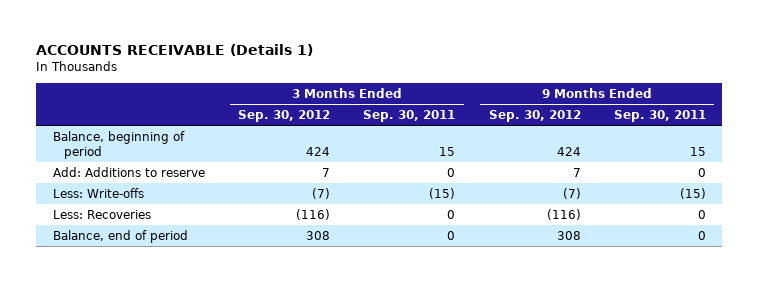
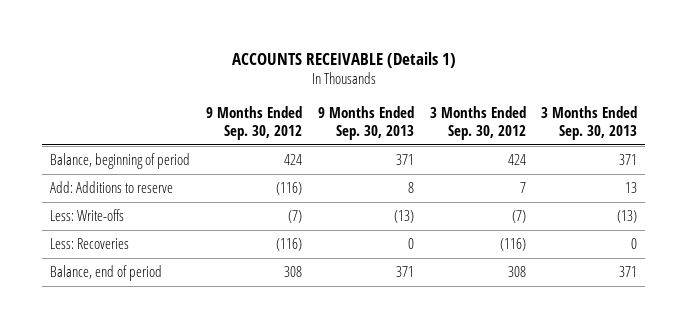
[363,110,456,123] Sep. 30, 2011 -> none
[613,110,706,123] Sep. 30, 2011 -> none
none -> [317,106,414,140] 9 Months Ended Sep. 30, 2013
none -> [541,106,638,140] 3 Months Ended Sep. 30, 2013
[572,167,581,177] 7 -> [275,182,302,196] (116)

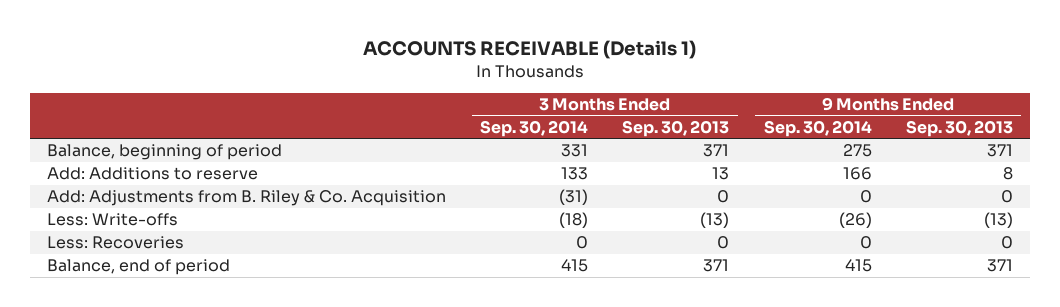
[205,106,302,140] 9 Months Ended Sep. 30, 2012 -> none
[429,106,526,140] 3 Months Ended Sep. 30, 2012 -> none
none -> [480,119,589,137] Sep. 30, 2014
none -> [763,119,872,137] Sep. 30, 2014
none -> [47,190,447,207] Add: Adjustments from B. Riley & Co. Acquisition

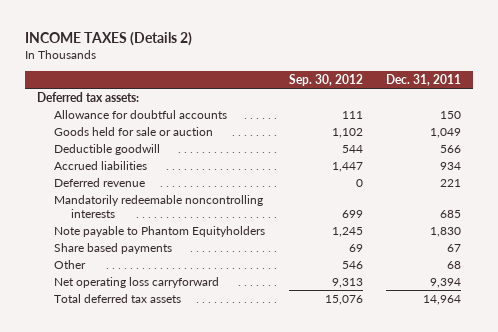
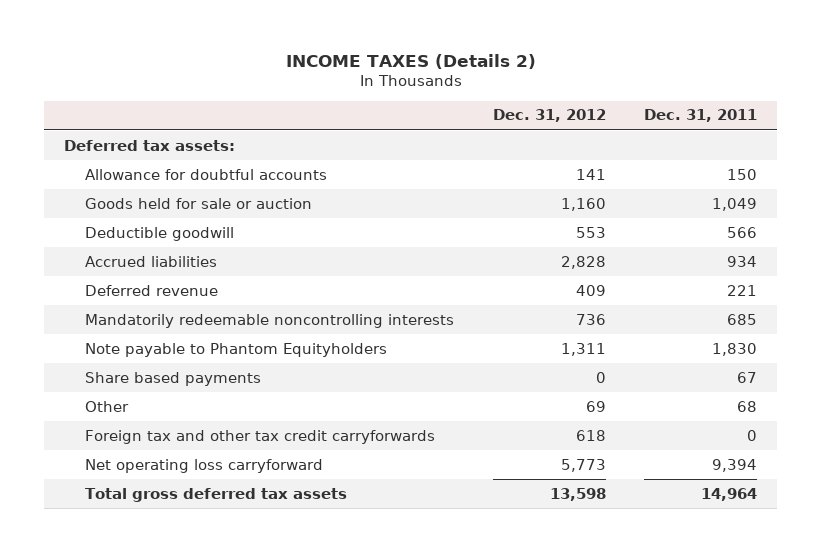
[288,74,363,87] Sep. 30, 2012 -> none
none -> [492,109,606,123] Dec. 31, 2012
none -> [84,429,435,444] Foreign tax and other tax credit carryforwards
[53,293,181,303] Total deferred tax assets -> [84,487,347,502] Total gross deferred tax assets

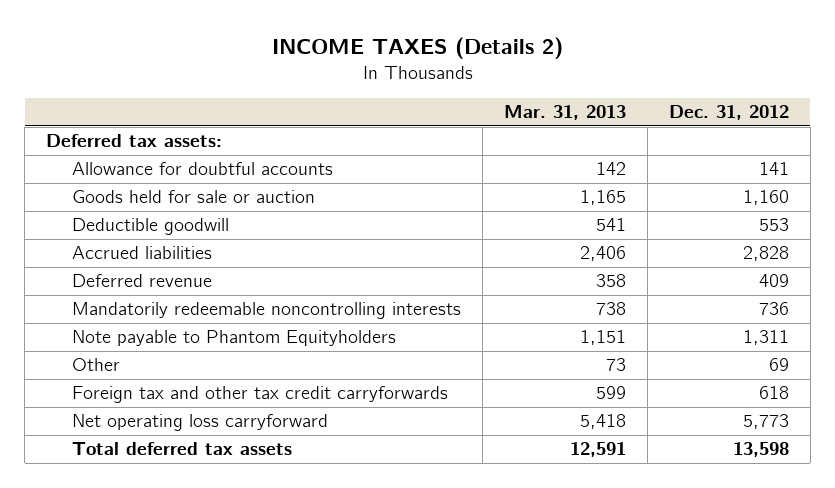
[644,109,758,123] Dec. 31, 2011 -> none
none -> [503,105,626,121] Mar. 31, 2013
[84,371,261,386] Share based payments -> none
[84,487,347,502] Total gross deferred tax assets -> [71,442,292,456] Total deferred tax assets

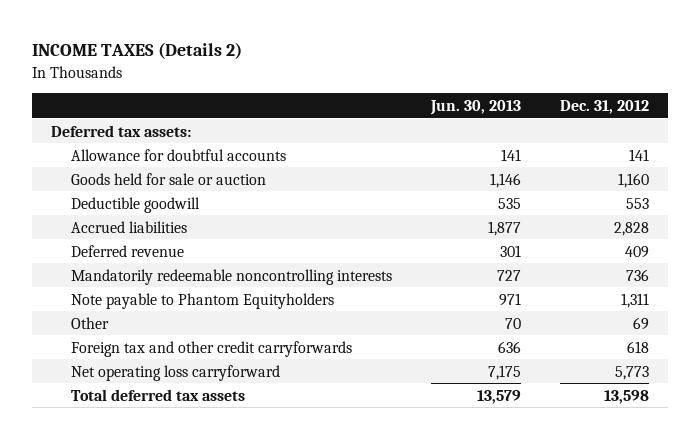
[503,105,626,121] Mar. 31, 2013 -> none
none -> [429,99,521,115] Jun. 30, 2013
[71,386,448,404] Foreign tax and other tax credit carryforwards -> [70,340,352,357] Foreign tax and other credit carryforwards

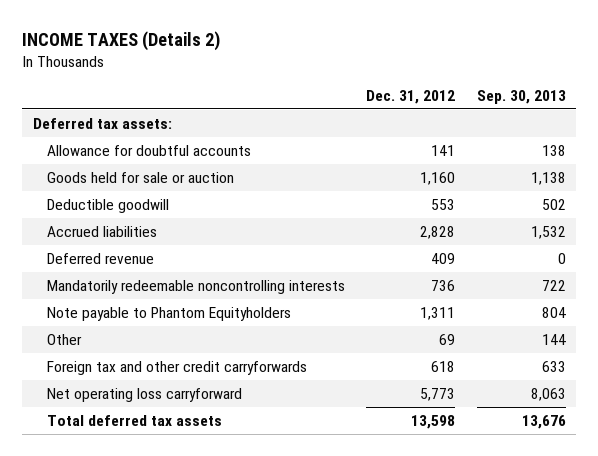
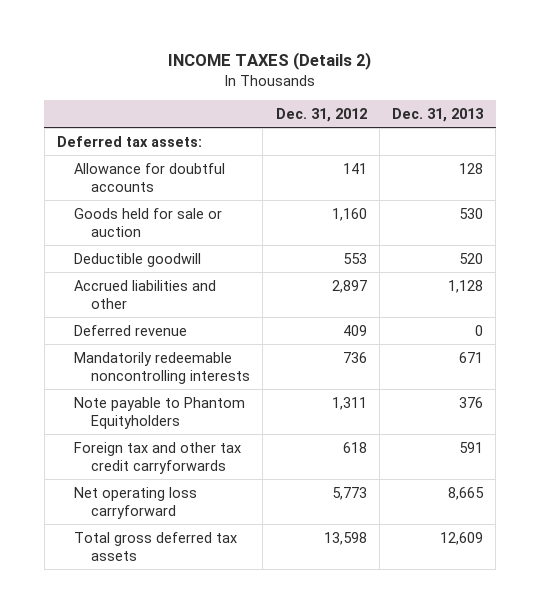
[476,90,566,105] Sep. 30, 2013 -> none
none -> [392,107,485,122] Dec. 31, 2013
[47,225,158,237] Accrued liabilities -> [73,279,216,309] Accrued liabilities and other
[420,225,456,239] 2,828 -> [331,279,367,293] 2,897
[47,333,83,345] Other -> none
[47,360,308,375] Foreign tax and other credit carryforwards -> [73,441,241,474] Foreign tax and other tax credit carryforwards
[47,414,223,426] Total deferred tax assets -> [73,531,237,561] Total gross deferred tax assets

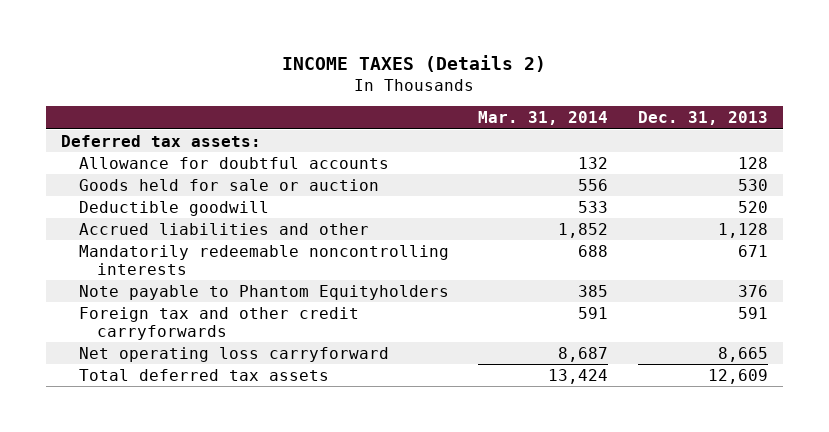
[275,107,367,122] Dec. 31, 2012 -> none
none -> [478,111,609,126] Mar. 31, 2014
[73,324,187,336] Deferred revenue -> none
[73,441,241,474] Foreign tax and other tax credit carryforwards -> [79,306,360,340] Foreign tax and other credit carryforwards
[73,531,237,561] Total gross deferred tax assets -> [79,368,330,381] Total deferred tax assets

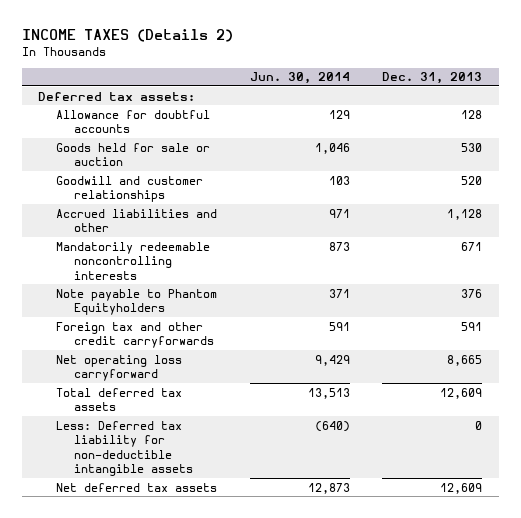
[478,111,609,126] Mar. 31, 2014 -> none
none -> [249,72,350,85] Jun. 30, 2014
[79,200,270,216] Deductible goodwill -> [55,175,203,203] Goodwill and customer relationships
none -> [55,420,193,477] Less: Deferred tax liability for non-deductible intangible assets
none -> [55,482,217,492] Net deferred tax assets

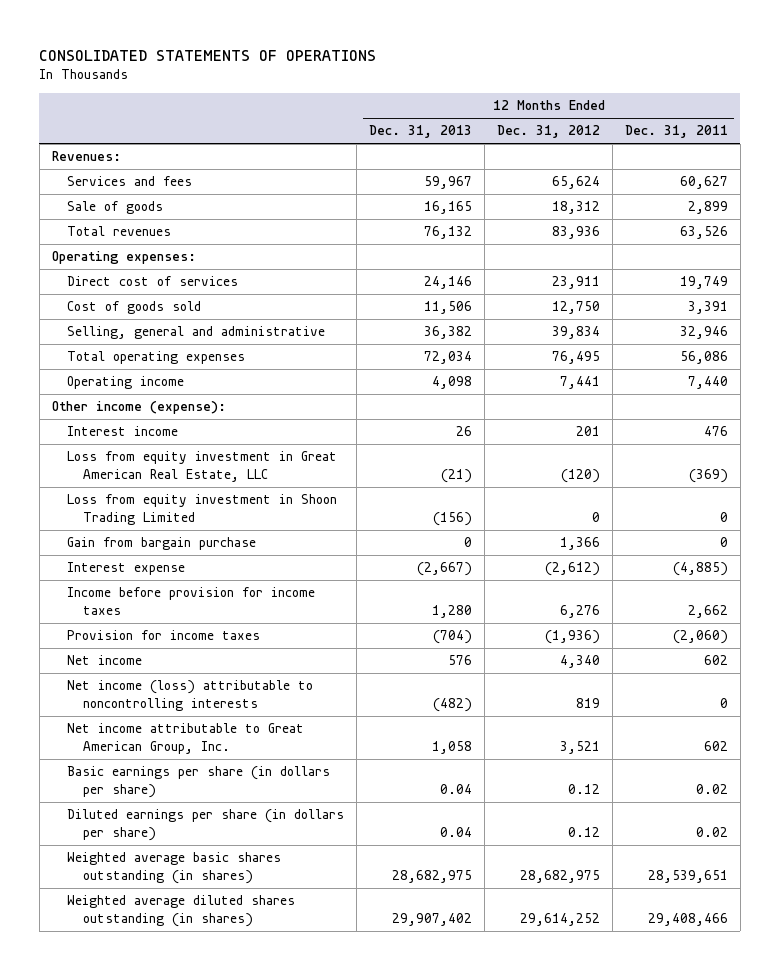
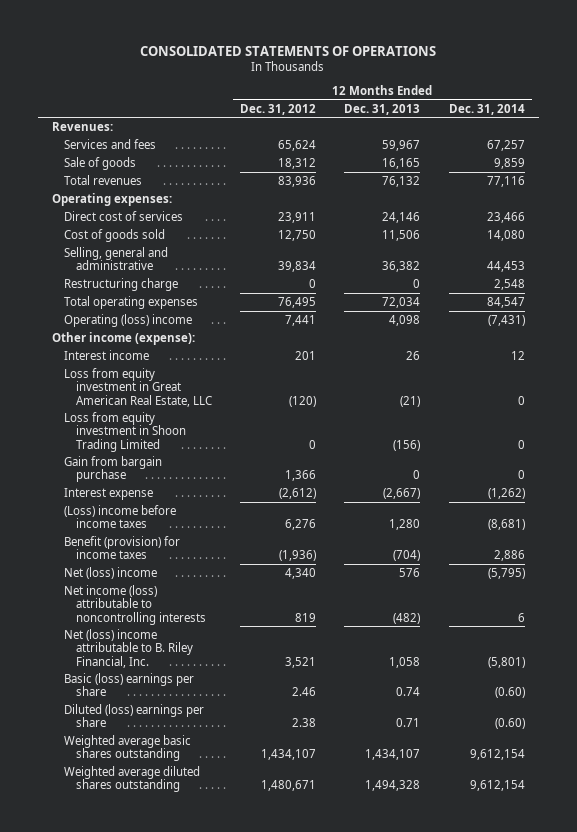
[624,125,728,139] Dec. 31, 2011 -> none
none -> [448,103,525,115] Dec. 31, 2014
none -> [63,277,178,291] Restructuring charge
[67,376,185,390] Operating income -> [63,313,192,327] Operating (loss) income
[67,587,316,615] Income before provision for income taxes -> [63,504,176,529] (Loss) income before income taxes
[67,630,261,641] Provision for income taxes -> [63,535,180,560] Benefit (provision) for income taxes
[67,655,143,666] Net income -> [63,566,157,579] Net (loss) income
[67,723,305,754] Net income attributable to Great American Group, Inc. -> [63,628,193,668] Net (loss) income attributable to B. Riley Financial, Inc.
[67,766,331,798] Basic earnings per share (in dollars per share) -> [63,672,194,697] Basic (loss) earnings per share
[440,783,473,794] 0.04 -> [396,687,421,697] 0.74
[568,783,601,794] 0.12 -> [292,687,317,697] 2.46
[67,809,345,841] Diluted earnings per share (in dollars per share) -> [63,703,204,728] Diluted (loss) earnings per share
[440,826,473,837] 0.04 -> [396,718,421,728] 0.71
[568,826,601,837] 0.12 -> [292,718,317,728] 2.38
[67,852,282,884] Weighted average basic shares outstanding (in shares) -> [63,734,191,762] Weighted average basic shares outstanding
[392,869,473,883] 28,682,975 -> [365,749,421,761] 1,434,107
[520,869,601,883] 28,682,975 -> [261,749,317,761] 1,434,107
[67,895,296,927] Weighted average diluted shares outstanding (in shares) -> [63,765,200,793] Weighted average diluted shares outstanding
[392,912,473,926] 29,907,402 -> [365,780,421,792] 1,494,328
[520,912,601,926] 29,614,252 -> [261,780,317,792] 1,480,671

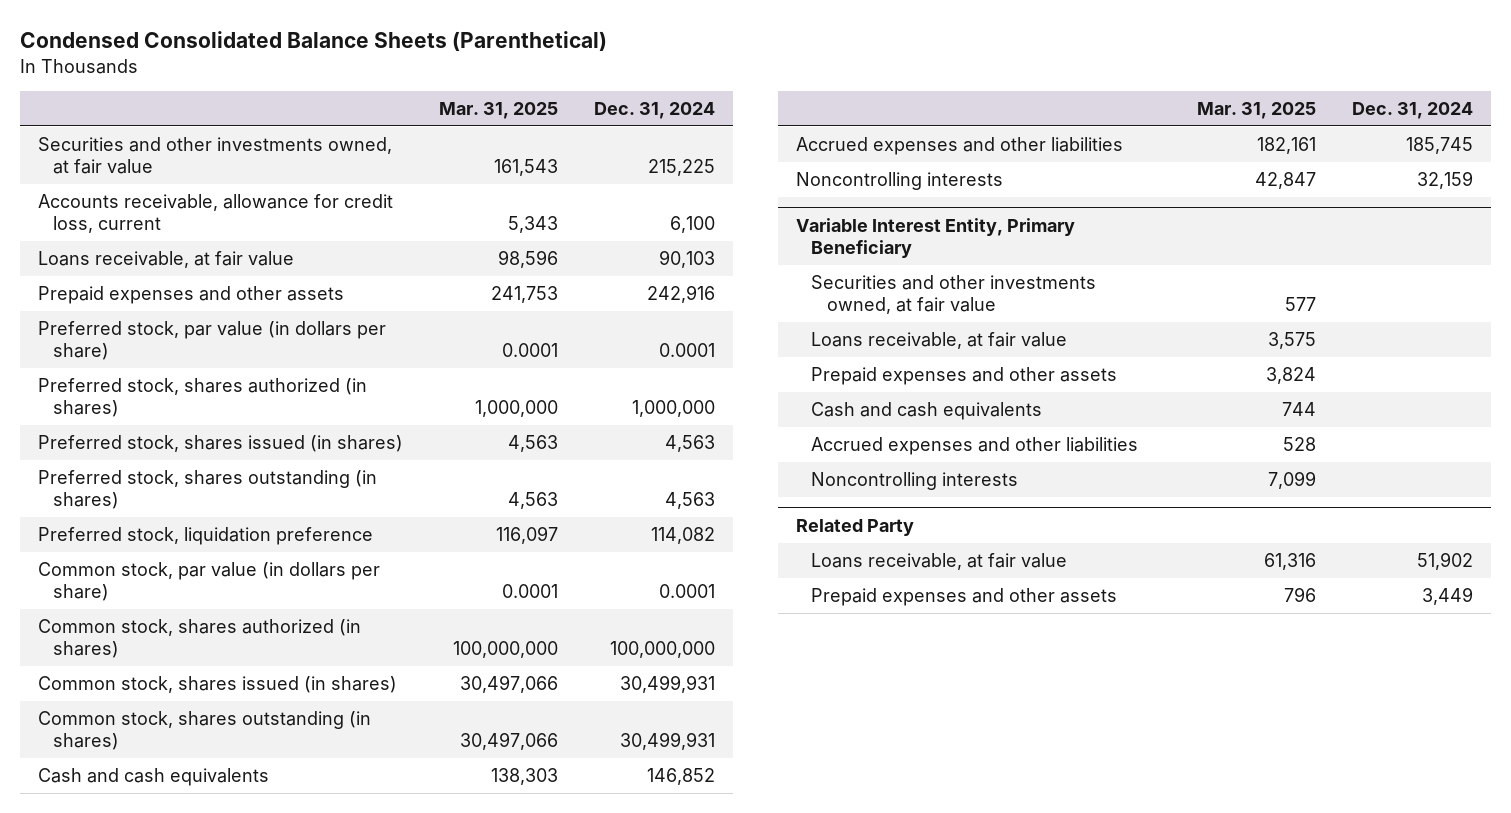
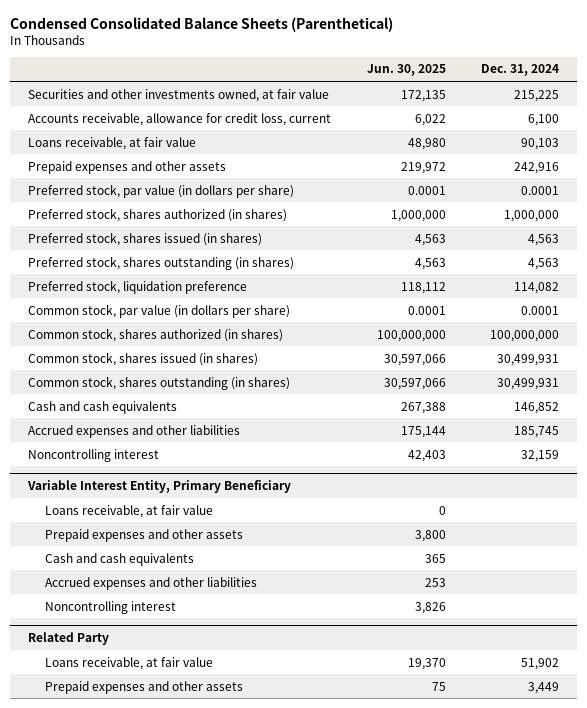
[438,101,558,119] Mar. 31, 2025 -> none
none -> [366,64,446,77] Jun. 30, 2025
[795,172,1003,191] Noncontrolling interests -> [27,448,159,462] Noncontrolling interest
[811,275,1097,314] Securities and other investments owned, at fair value -> none
[811,472,1019,491] Noncontrolling interests -> [45,600,177,614] Noncontrolling interest

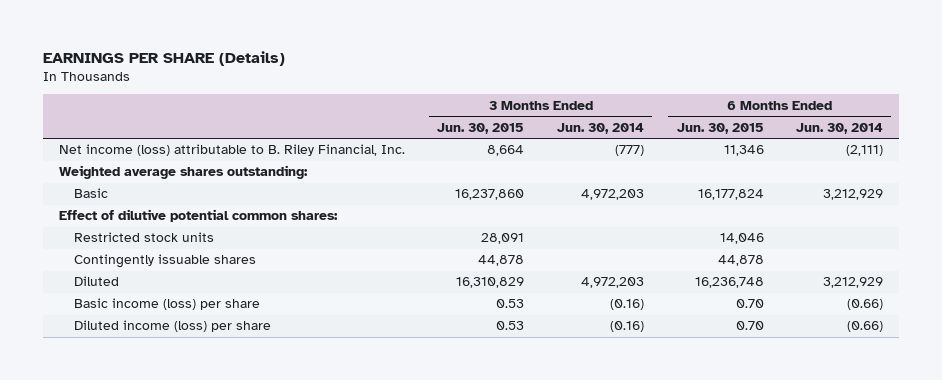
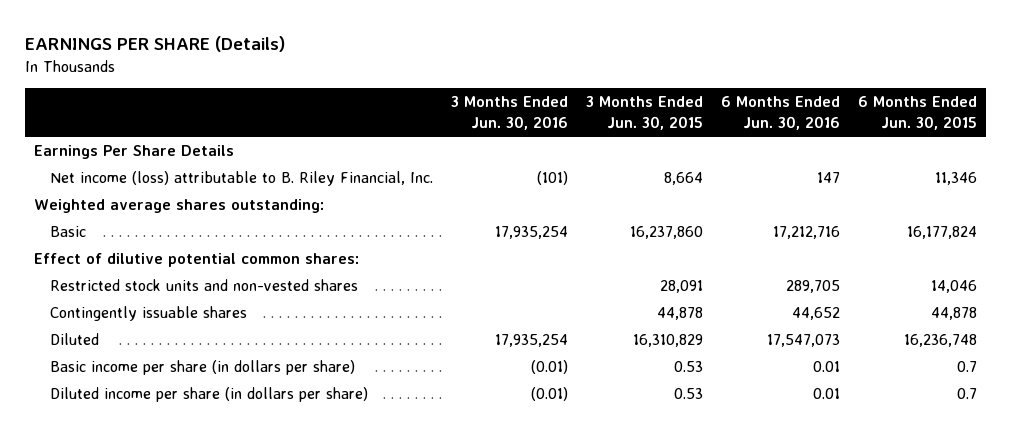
[557,122,645,134] Jun. 30, 2014 -> none
[796,122,884,134] Jun. 30, 2014 -> none
none -> [450,95,568,130] 3 Months Ended Jun. 30, 2016
none -> [721,95,841,130] 6 Months Ended Jun. 30, 2016
none -> [34,145,235,160] Earnings Per Share Details
[73,232,214,243] Restricted stock units -> [49,279,358,292] Restricted stock units and non-vested shares
[73,298,260,311] Basic income (loss) per share -> [49,360,355,376] Basic income per share (in dollars per share)
[735,299,764,309] 0.70 -> [957,361,978,373] 0.7
[73,320,271,333] Diluted income (loss) per share -> [49,387,368,403] Diluted income per share (in dollars per share)
[735,321,764,331] 0.70 -> [957,388,978,400] 0.7

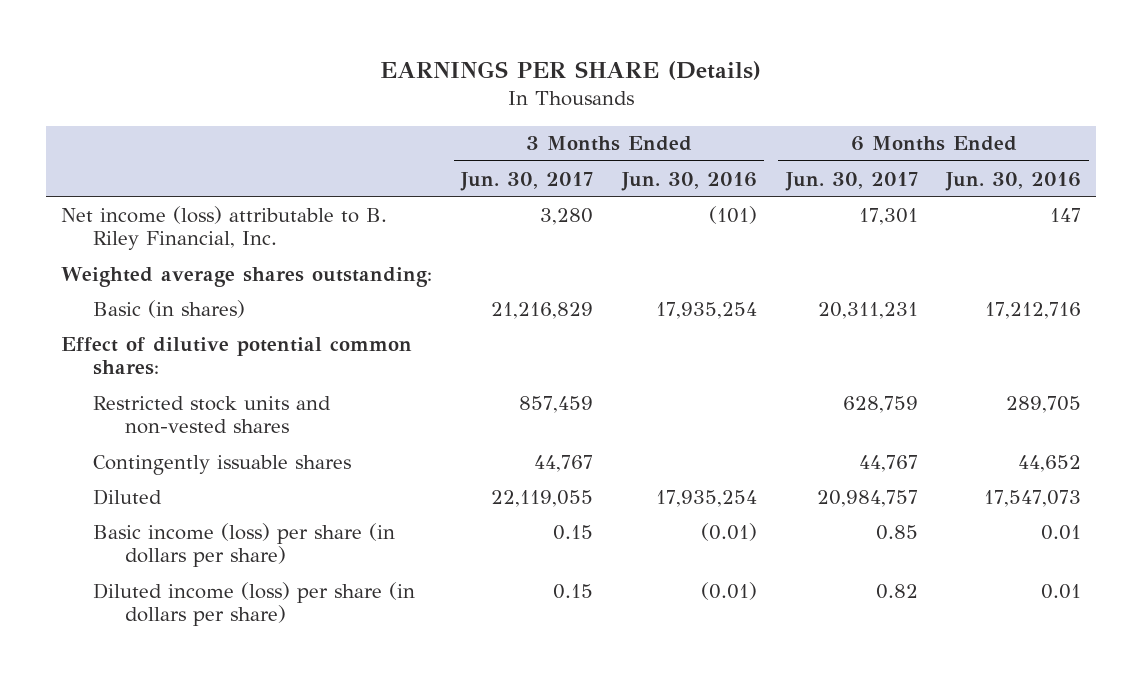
[585,95,703,130] 3 Months Ended Jun. 30, 2015 -> none
[858,95,978,130] 6 Months Ended Jun. 30, 2015 -> none
none -> [459,171,593,191] Jun. 30, 2017
none -> [784,171,918,191] Jun. 30, 2017
[34,145,235,160] Earnings Per Share Details -> none
[49,226,86,238] Basic -> [92,299,245,318] Basic (in shares)
[49,360,355,376] Basic income per share (in dollars per share) -> [92,522,395,568] Basic income (loss) per share (in dollars per share)
[49,387,368,403] Diluted income per share (in dollars per share) -> [92,581,415,627] Diluted income (loss) per share (in dollars per share)

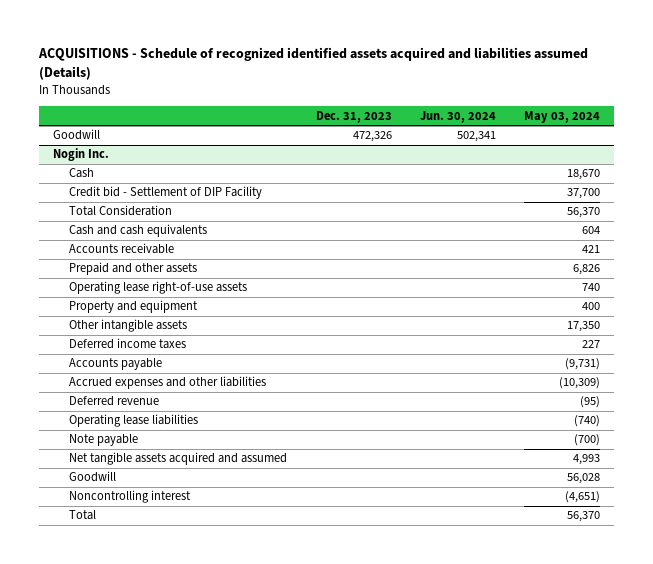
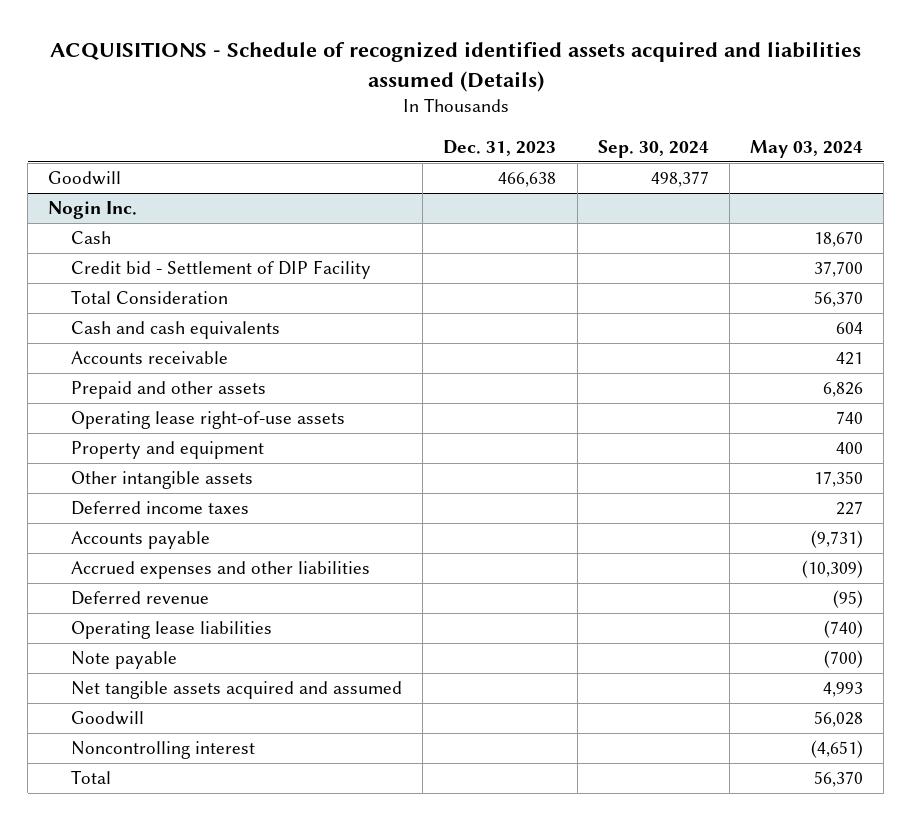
[419,110,496,123] Jun. 30, 2024 -> none
none -> [597,139,709,158] Sep. 30, 2024
[352,131,392,143] 472,326 -> [498,172,557,188] 466,638

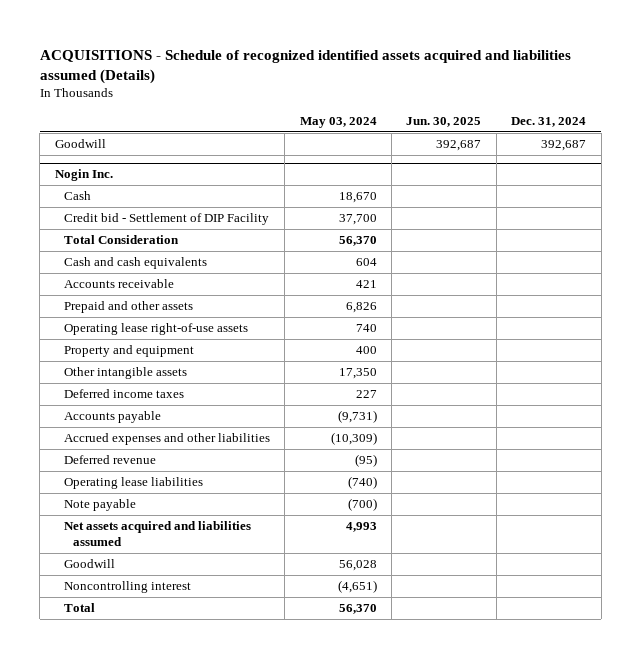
[443,139,557,156] Dec. 31, 2023 -> none
[597,139,709,158] Sep. 30, 2024 -> none
none -> [406,117,482,128] Jun. 30, 2025
none -> [511,117,587,128] Dec. 31, 2024
[71,681,403,700] Net tangible assets acquired and assumed -> [63,521,251,547] Net assets acquired and liabilities assumed

